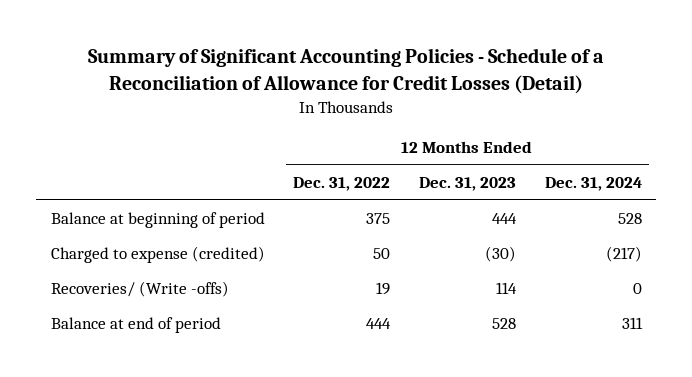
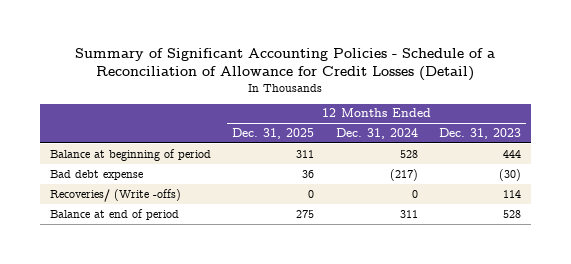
[293,177,391,192] Dec. 31, 2022 -> none
none -> [232,128,315,140] Dec. 31, 2025
[50,246,265,264] Charged to expense (credited) -> [50,169,144,180] Bad debt expense

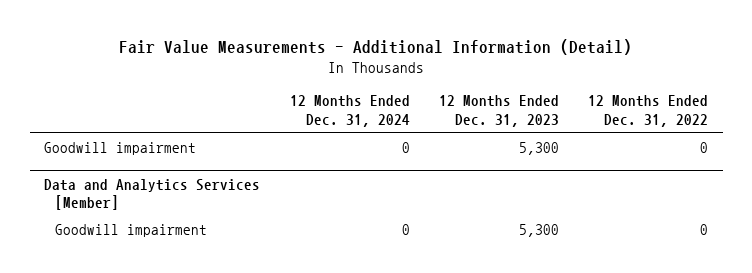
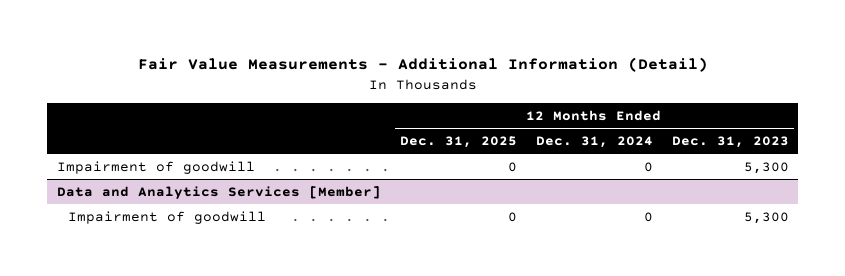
[587,95,708,127] 12 Months Ended Dec. 31, 2022 -> none
none -> [399,135,517,148] Dec. 31, 2025
[44,142,197,156] Goodwill impairment -> [56,160,255,174] Impairment of goodwill
[54,224,207,238] Goodwill impairment -> [67,210,266,224] Impairment of goodwill

